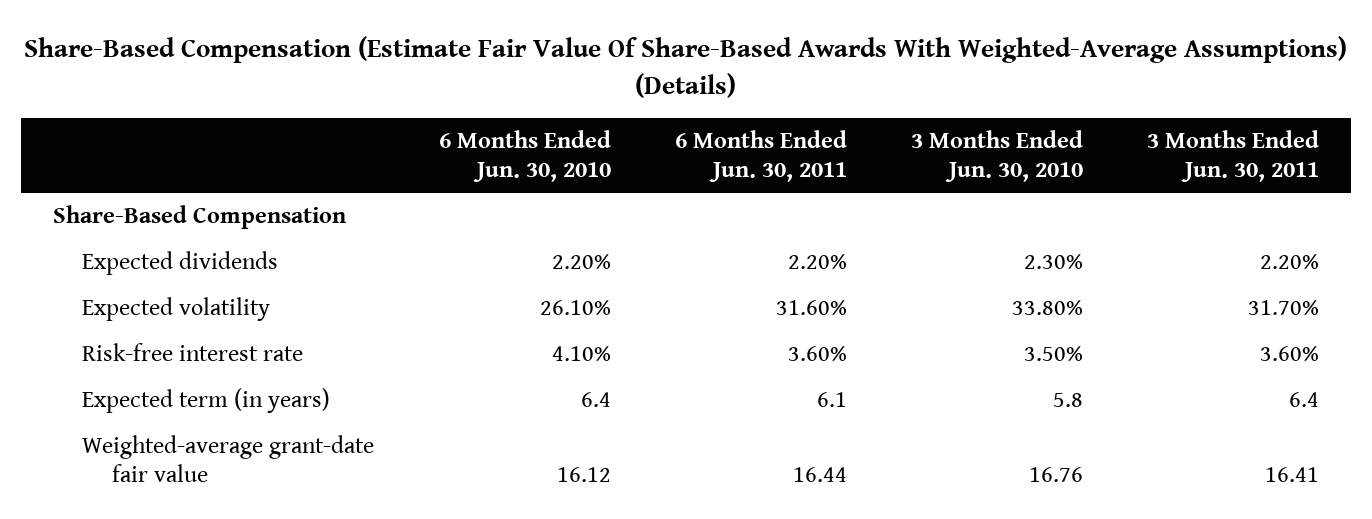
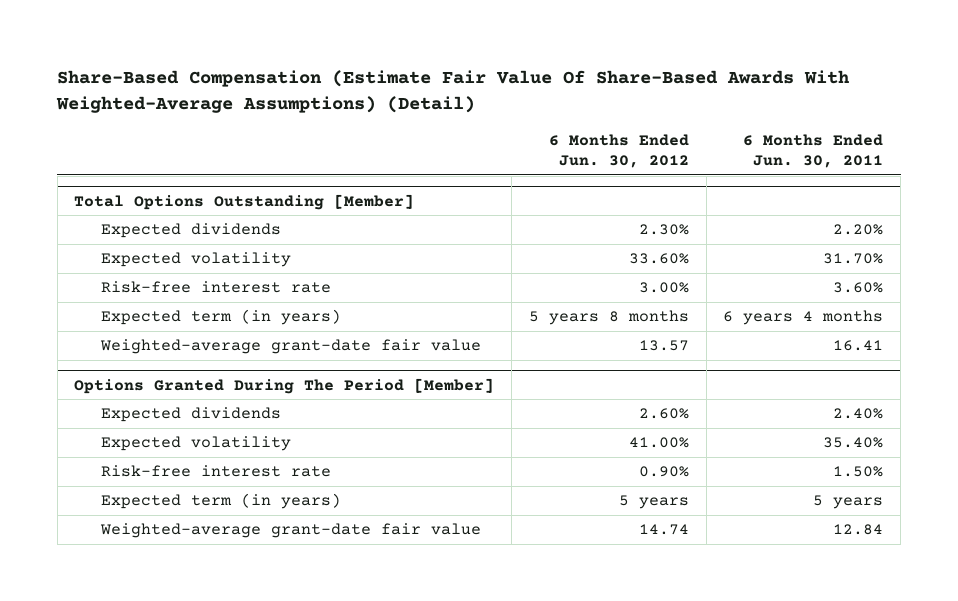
[23,36,1347,98] Share-Based Compensation (Estimate Fair Value Of Share-Based Awards With Weighted-Average Assumptions) (Details) -> [56,69,851,113] Share-Based Compensation (Estimate Fair Value Of Share-Based Awards With Weighted-Average Assumptions) (Detail)
[438,129,611,182] 6 Months Ended Jun. 30, 2010 -> none
[910,129,1083,182] 3 Months Ended Jun. 30, 2010 -> none
[1146,129,1319,182] 3 Months Ended Jun. 30, 2011 -> none
none -> [548,133,689,169] 6 Months Ended Jun. 30, 2012
[52,205,346,230] Share-Based Compensation -> none
none -> [74,193,415,210] Total Options Outstanding [Member]
[775,300,847,316] 31.60% -> [823,253,884,265] 31.70%
[816,392,847,408] 6.1 -> [723,310,884,326] 6 years 4 months
[792,467,847,483] 16.44 -> [833,340,884,352] 16.41
none -> [74,377,495,394] Options Granted During The Period [Member]
none -> [100,407,281,423] Expected dividends
none -> [100,436,291,452] Expected volatility
none -> [100,465,331,478] Risk-free interest rate
none -> [100,493,341,510] Expected term (in years)
none -> [99,523,481,539] Weighted-average grant-date fair value

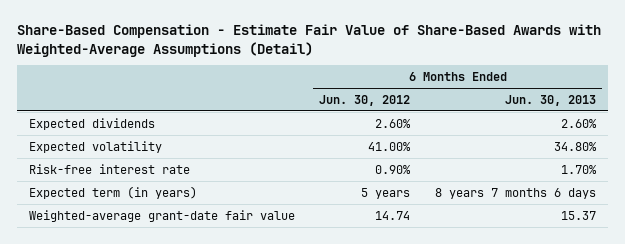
[56,69,851,113] Share-Based Compensation (Estimate Fair Value Of Share-Based Awards With Weighted-Average Assumptions) (Detail) -> [17,24,602,57] Share-Based Compensation - Estimate Fair Value of Share-Based Awards with Weighted-Average Assumptions (Detail)
[743,133,884,169] 6 Months Ended Jun. 30, 2011 -> none
none -> [504,94,596,106] Jun. 30, 2013
[74,193,415,210] Total Options Outstanding [Member] -> none
[100,223,281,239] Expected dividends -> none
[100,252,291,268] Expected volatility -> none
[100,281,331,294] Risk-free interest rate -> none
[100,309,341,326] Expected term (in years) -> none
[99,339,481,355] Weighted-average grant-date fair value -> none
[74,377,495,394] Options Granted During The Period [Member] -> none

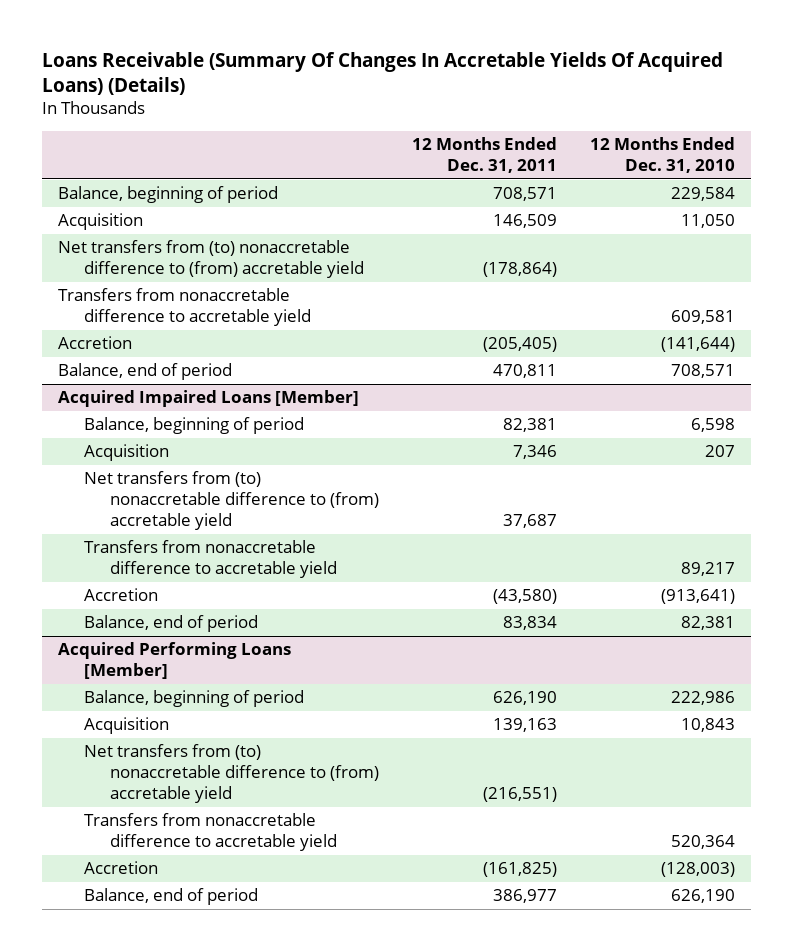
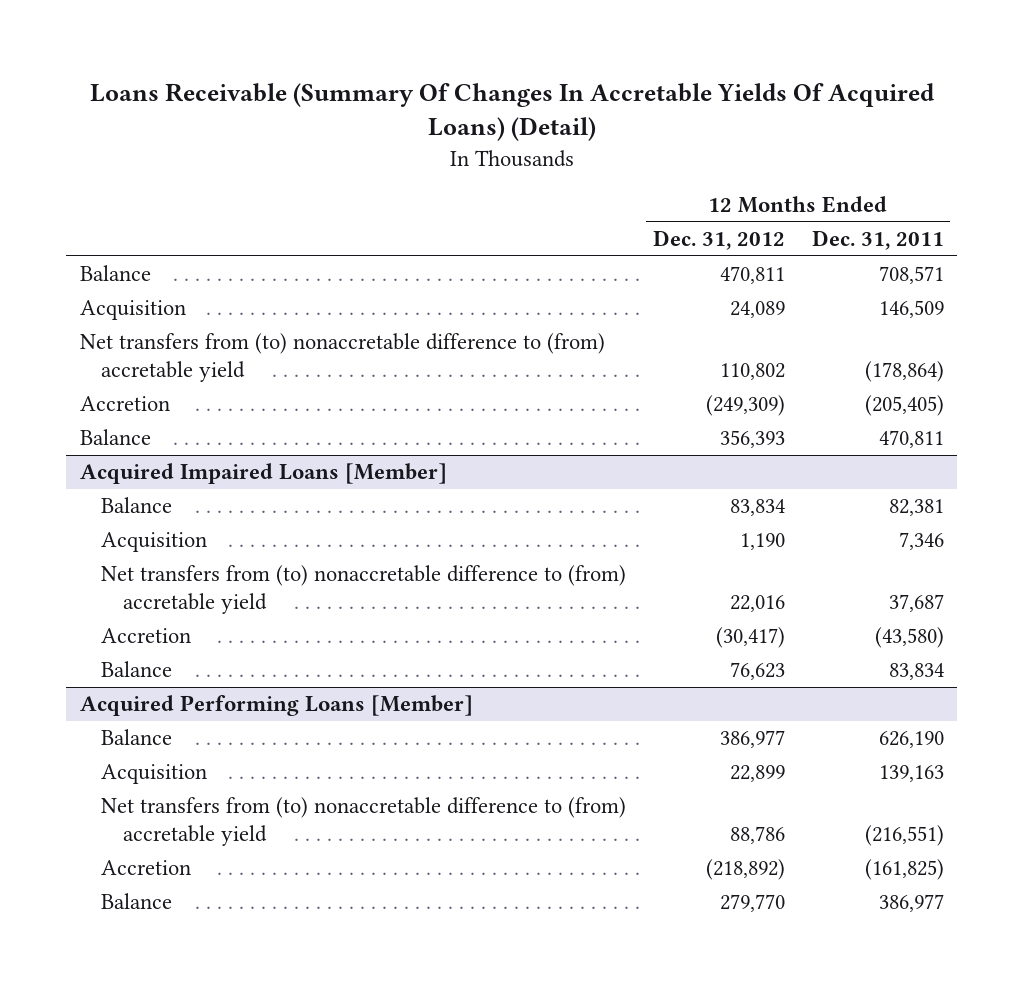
[41,51,723,96] Loans Receivable (Summary Of Changes In Accretable Yields Of Acquired Loans) (Details) -> [89,82,935,142] Loans Receivable (Summary Of Changes In Accretable Yields Of Acquired Loans) (Detail)
[589,137,735,174] 12 Months Ended Dec. 31, 2010 -> none
none -> [653,230,786,251] Dec. 31, 2012
[57,186,278,204] Balance, beginning of period -> [79,265,151,282] Balance
[57,288,311,327] Transfers from nonaccretable difference to accretable yield -> none
[57,363,232,381] Balance, end of period -> [79,429,151,446] Balance
[83,417,304,435] Balance, beginning of period -> [101,497,173,514] Balance
[83,540,337,579] Transfers from nonaccretable difference to accretable yield -> none
[83,615,258,633] Balance, end of period -> [101,661,173,678] Balance
[83,690,304,708] Balance, beginning of period -> [101,729,173,746] Balance
[83,813,337,852] Transfers from nonaccretable difference to accretable yield -> none
[83,888,258,906] Balance, end of period -> [101,893,173,910] Balance

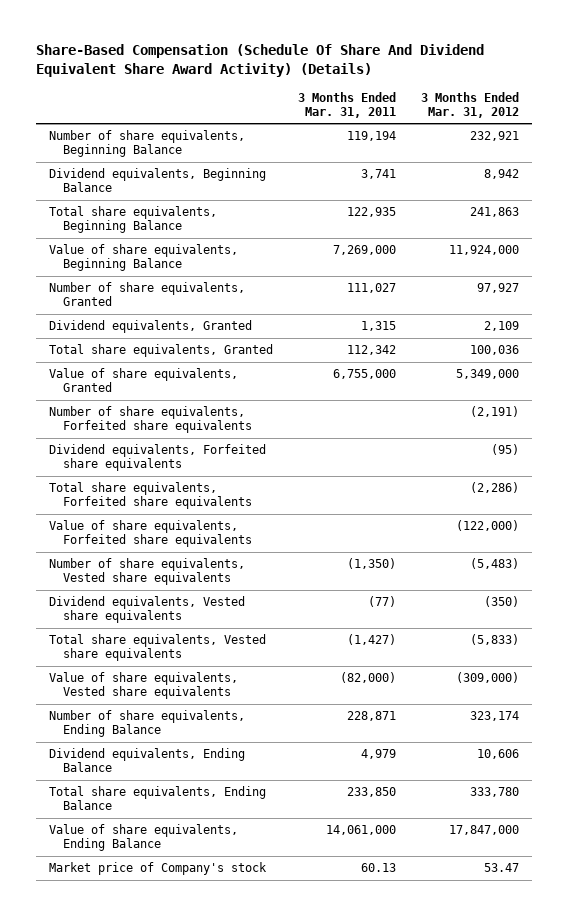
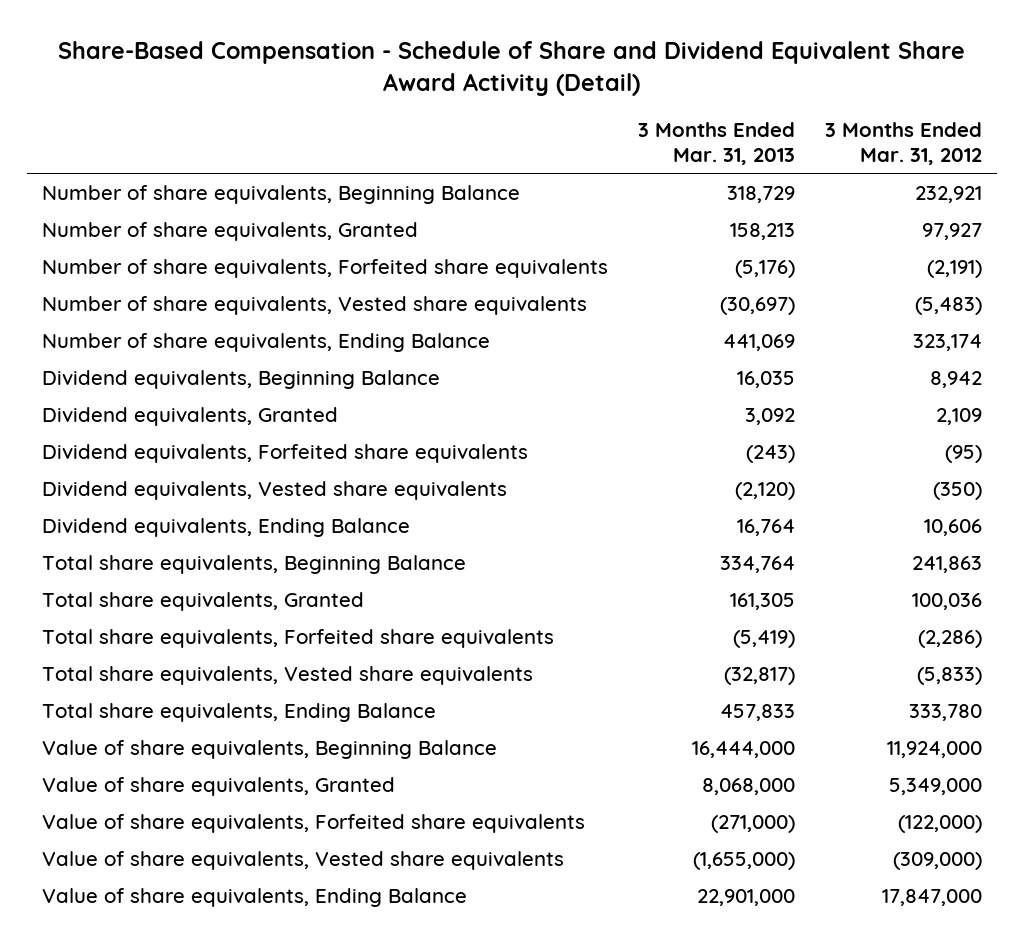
[36,43,485,77] Share-Based Compensation (Schedule Of Share And Dividend Equivalent Share Award Activity) (Details) -> [58,40,966,96] Share-Based Compensation - Schedule of Share and Dividend Equivalent Share Award Activity (Detail)
[297,91,396,118] 3 Months Ended Mar. 31, 2011 -> none
none -> [638,122,796,166] 3 Months Ended Mar. 31, 2013
[48,168,266,193] Dividend equivalents, Beginning Balance -> [41,369,440,389] Dividend equivalents, Beginning Balance
[48,320,252,334] Dividend equivalents, Granted -> [41,406,338,426] Dividend equivalents, Granted
[48,444,266,472] Dividend equivalents, Forfeited share equivalents -> [41,443,528,463] Dividend equivalents, Forfeited share equivalents
[48,596,245,624] Dividend equivalents, Vested share equivalents -> [41,480,507,500] Dividend equivalents, Vested share equivalents
[48,206,217,234] Total share equivalents, Beginning Balance -> [41,554,466,574] Total share equivalents, Beginning Balance
[48,344,273,358] Total share equivalents, Granted -> [41,591,364,611] Total share equivalents, Granted
[48,482,252,510] Total share equivalents, Forfeited share equivalents -> [41,628,554,648] Total share equivalents, Forfeited share equivalents
[48,634,266,662] Total share equivalents, Vested share equivalents -> [41,665,533,685] Total share equivalents, Vested share equivalents
[48,244,238,272] Value of share equivalents, Beginning Balance -> [41,739,497,759] Value of share equivalents, Beginning Balance
[48,368,238,393] Value of share equivalents, Granted -> [41,776,395,796] Value of share equivalents, Granted
[48,520,252,548] Value of share equivalents, Forfeited share equivalents -> [41,813,585,833] Value of share equivalents, Forfeited share equivalents
[48,672,238,700] Value of share equivalents, Vested share equivalents -> [41,850,564,870] Value of share equivalents, Vested share equivalents
[48,862,267,876] Market price of Company's stock -> none

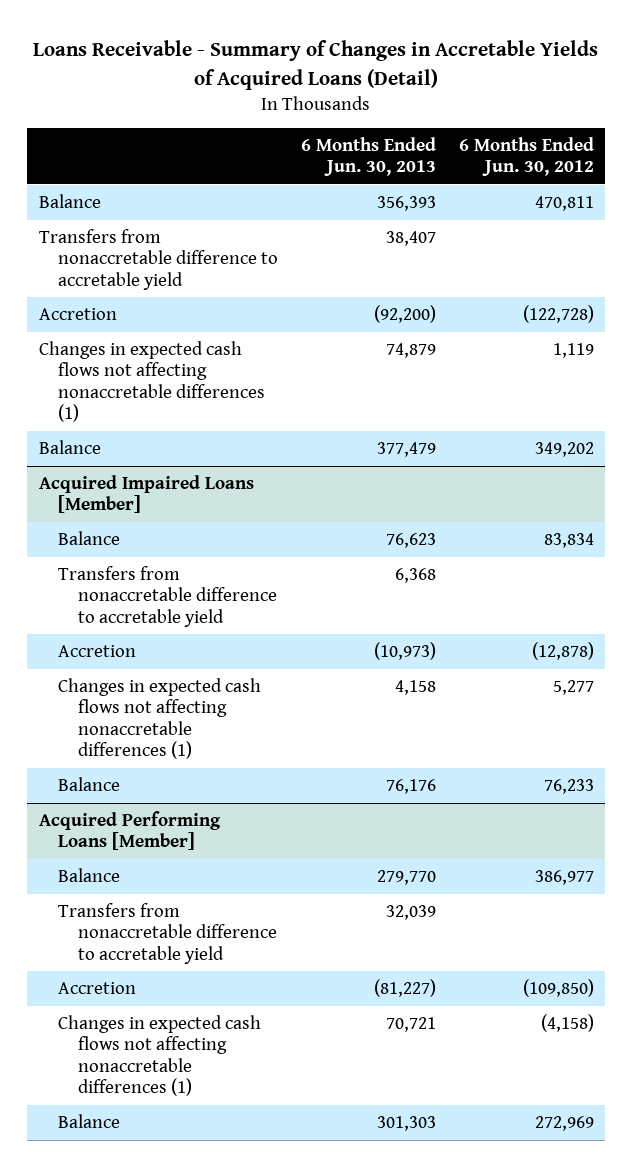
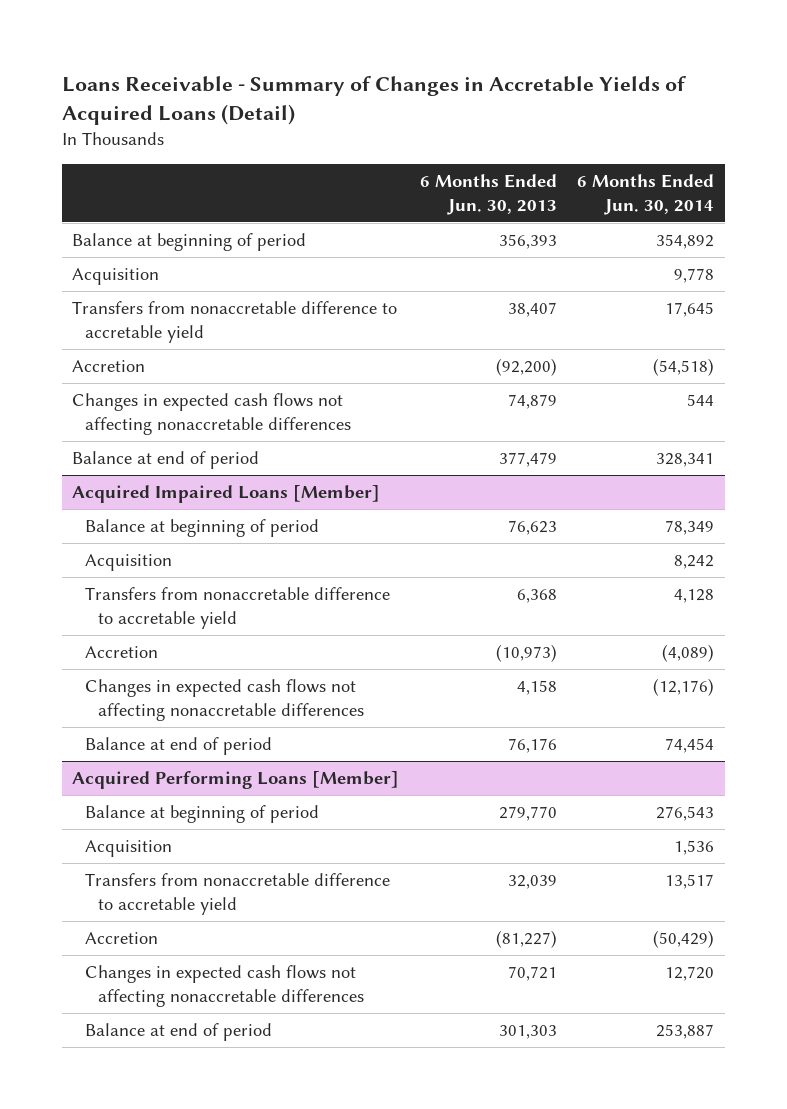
[458,137,594,177] 6 Months Ended Jun. 30, 2012 -> none
none -> [577,173,715,215] 6 Months Ended Jun. 30, 2014
[38,194,101,209] Balance -> [72,233,307,252] Balance at beginning of period
none -> [72,268,160,286] Acquisition
[38,341,266,423] Changes in expected cash flows not affecting nonaccretable differences (1) -> [72,393,352,435] Changes in expected cash flows not affecting nonaccretable differences
[38,440,101,455] Balance -> [72,451,260,470] Balance at end of period
[58,531,121,546] Balance -> [85,519,320,538] Balance at beginning of period
none -> [85,554,173,572] Acquisition
[58,678,262,760] Changes in expected cash flows not affecting nonaccretable differences (1) -> [85,679,365,721] Changes in expected cash flows not affecting nonaccretable differences
[58,777,121,792] Balance -> [85,737,273,756] Balance at end of period
[58,868,121,883] Balance -> [85,805,320,824] Balance at beginning of period
none -> [85,840,173,858] Acquisition
[58,1015,262,1097] Changes in expected cash flows not affecting nonaccretable differences (1) -> [85,965,365,1007] Changes in expected cash flows not affecting nonaccretable differences
[58,1114,121,1129] Balance -> [85,1023,273,1042] Balance at end of period

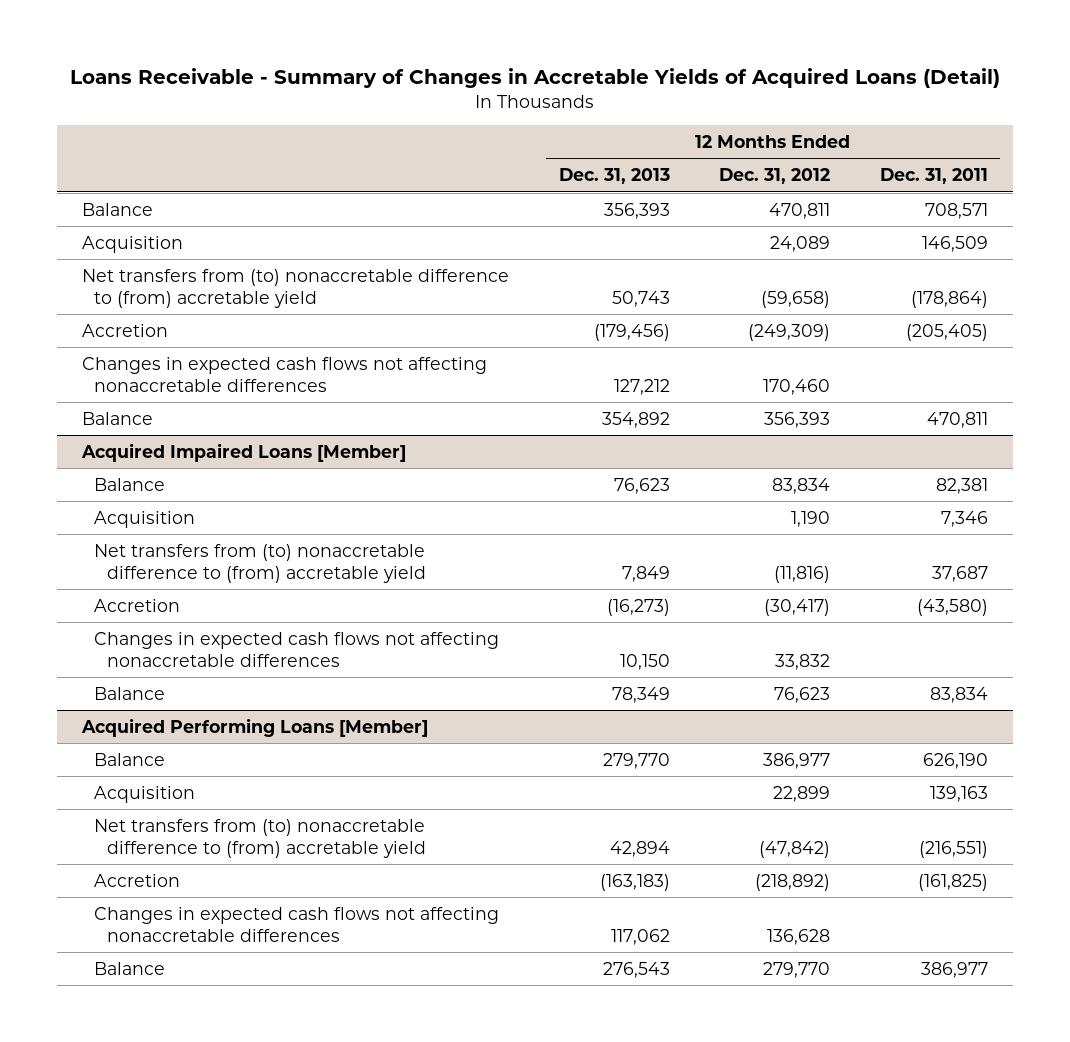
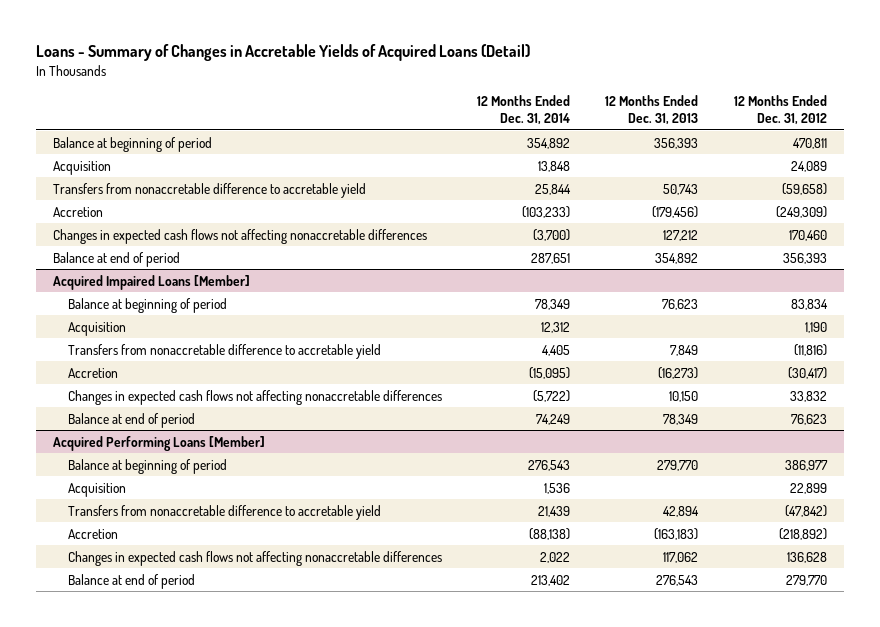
[69,68,1000,89] Loans Receivable - Summary of Changes in Accretable Yields of Acquired Loans (Detail) -> [35,44,530,62] Loans - Summary of Changes in Accretable Yields of Acquired Loans (Detail)
[879,168,988,185] Dec. 31, 2011 -> none
none -> [477,94,571,126] 12 Months Ended Dec. 31, 2014
[81,202,153,216] Balance -> [53,136,213,152] Balance at beginning of period
[81,268,509,308] Net transfers from (to) nonaccretable difference to (from) accretable yield -> [53,182,367,198] Transfers from nonaccretable difference to accretable yield
[81,411,153,425] Balance -> [53,251,181,267] Balance at end of period
[94,477,166,491] Balance -> [67,297,227,313] Balance at beginning of period
[94,543,426,583] Net transfers from (to) nonaccretable difference to (from) accretable yield -> [67,343,381,359] Transfers from nonaccretable difference to accretable yield
[94,686,166,700] Balance -> [67,412,195,428] Balance at end of period
[94,752,166,766] Balance -> [67,458,227,474] Balance at beginning of period
[94,818,426,858] Net transfers from (to) nonaccretable difference to (from) accretable yield -> [67,504,381,520] Transfers from nonaccretable difference to accretable yield
[94,961,166,975] Balance -> [67,573,195,589] Balance at end of period

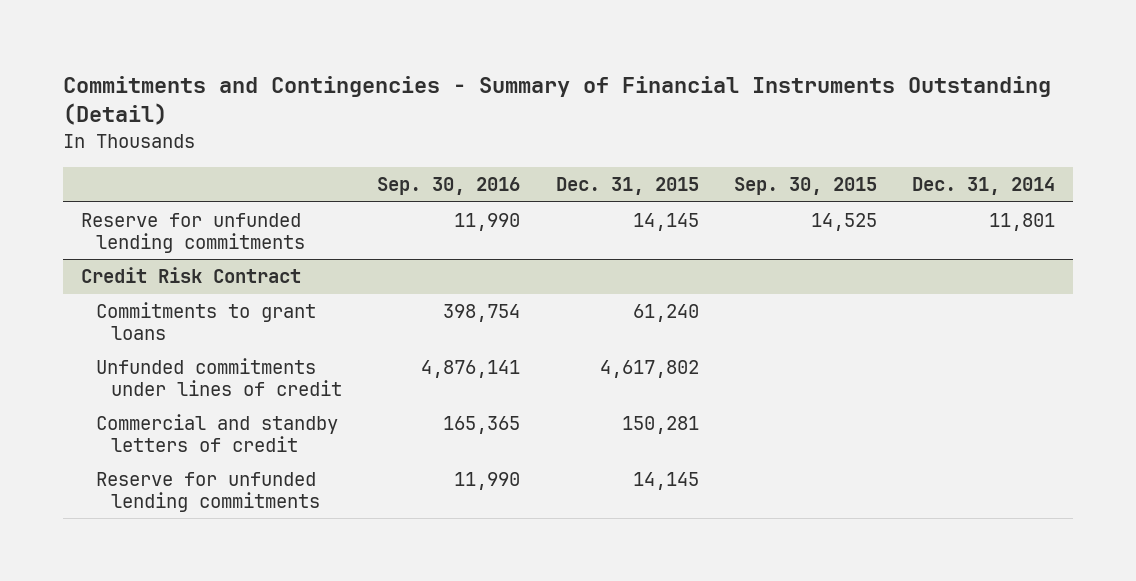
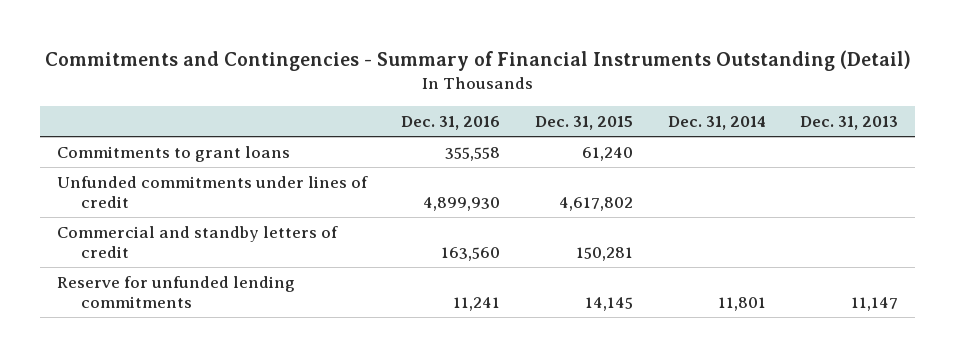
[377,177,521,196] Sep. 30, 2016 -> none
[733,177,877,196] Sep. 30, 2015 -> none
none -> [401,115,501,130] Dec. 31, 2016
none -> [800,115,899,130] Dec. 31, 2013
[80,267,301,284] Credit Risk Contract -> none
[95,472,320,513] Reserve for unfunded lending commitments -> none
[80,213,305,254] Reserve for unfunded lending commitments -> [56,276,295,308] Reserve for unfunded lending commitments

